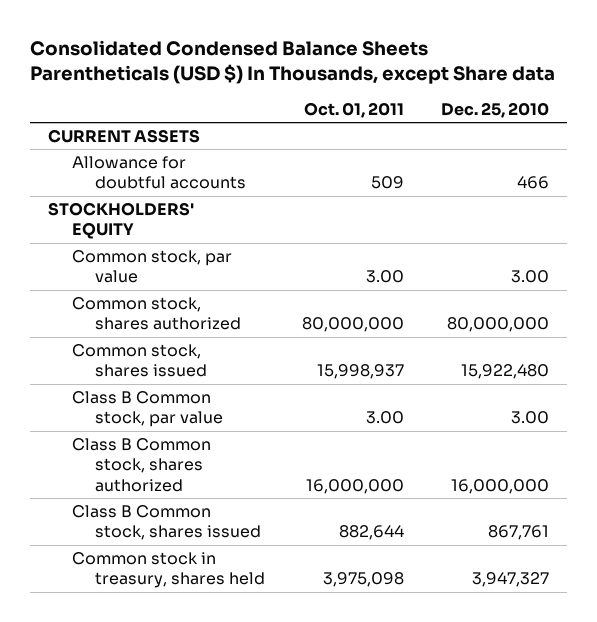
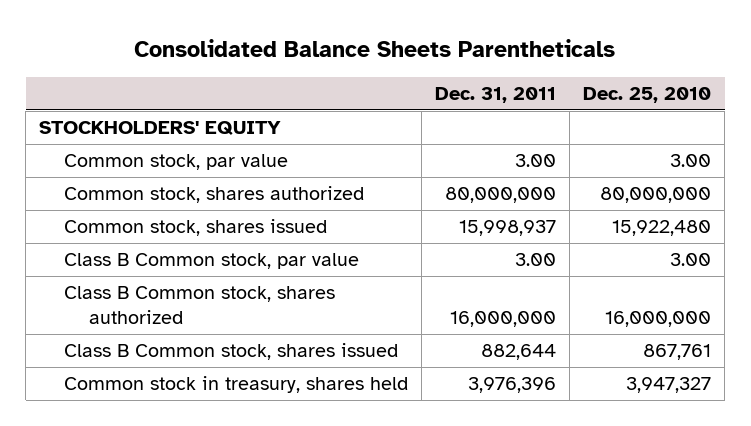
[29,39,555,84] Consolidated Condensed Balance Sheets Parentheticals (USD $) In Thousands, except Share data -> [134,38,616,57] Consolidated Balance Sheets Parentheticals
[303,101,404,118] Oct. 01, 2011 -> none
none -> [435,87,557,104] Dec. 31, 2011
[48,129,201,144] CURRENT ASSETS -> none
[71,156,246,190] Allowance for doubtful accounts -> none

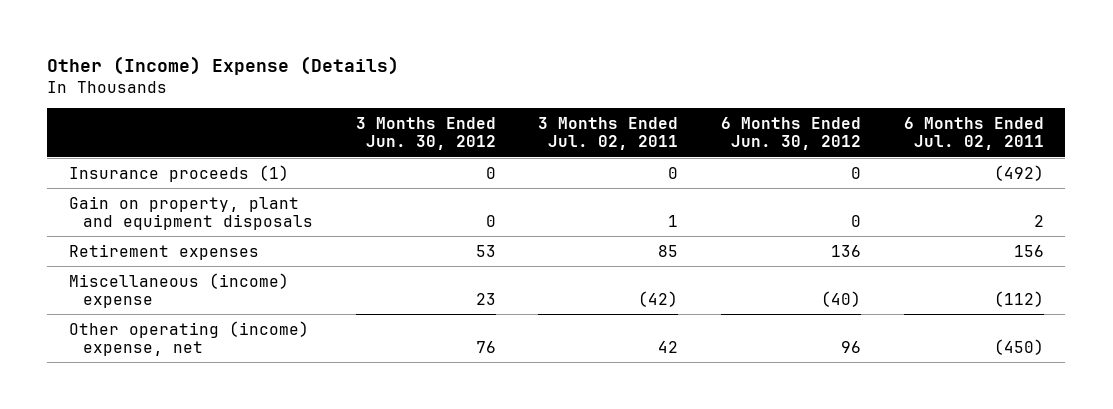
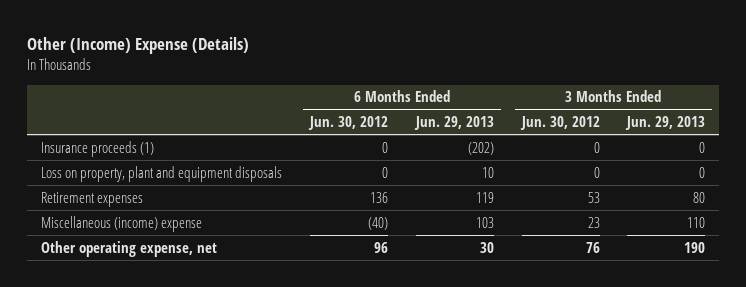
[538,117,679,151] 3 Months Ended Jul. 02, 2011 -> none
[904,117,1045,151] 6 Months Ended Jul. 02, 2011 -> none
none -> [413,116,494,131] Jun. 29, 2013
none -> [625,116,706,131] Jun. 29, 2013
[68,195,313,230] Gain on property, plant and equipment disposals -> [40,165,282,182] Loss on property, plant and equipment disposals
[68,320,309,356] Other operating (income) expense, net -> [40,240,217,257] Other operating expense, net

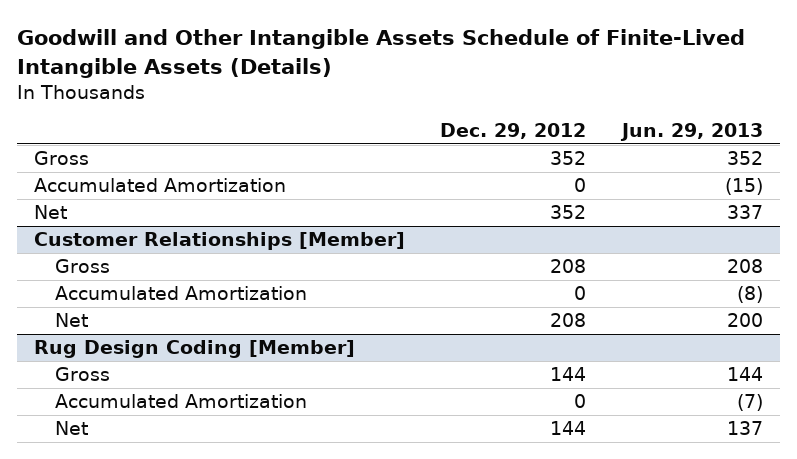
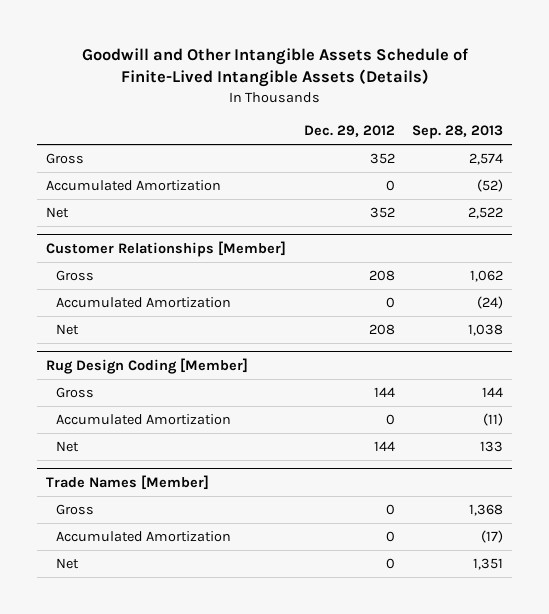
[619,123,763,142] Jun. 29, 2013 -> none
none -> [412,124,504,139] Sep. 28, 2013
none -> [46,475,210,491] Trade Names [Member]
none -> [56,504,95,516] Gross
none -> [56,531,232,543] Accumulated Amortization
none -> [56,558,80,570] Net

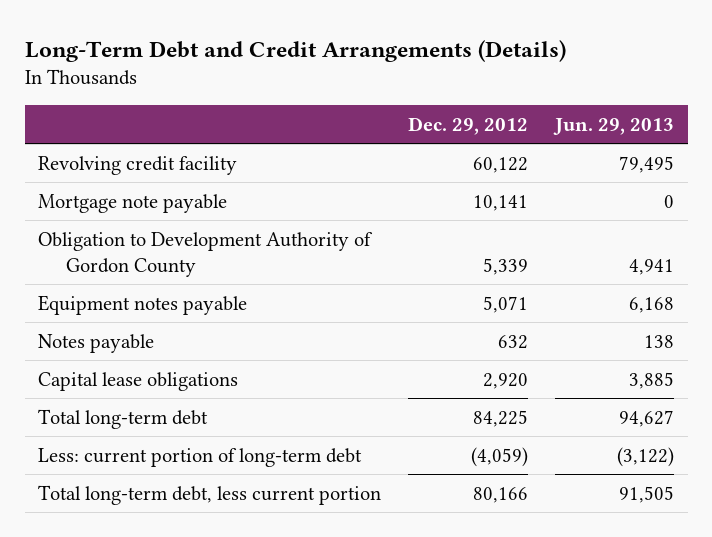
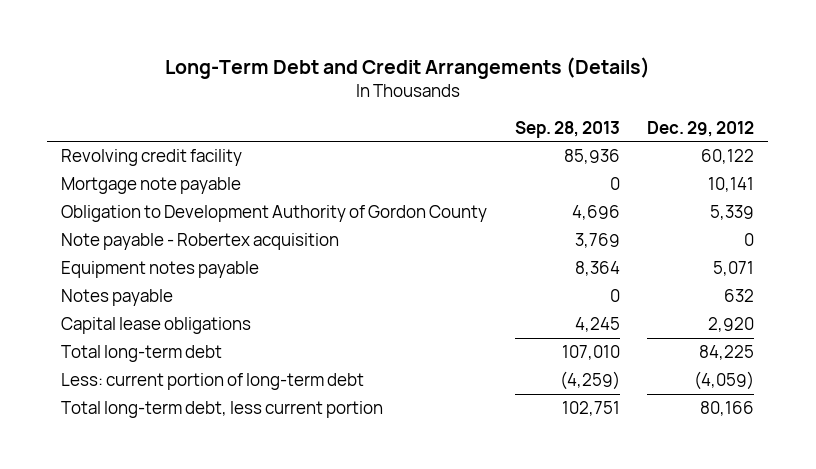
[553,117,675,135] Jun. 29, 2013 -> none
none -> [514,120,620,138] Sep. 28, 2013
none -> [61,233,340,251] Note payable - Robertex acquisition

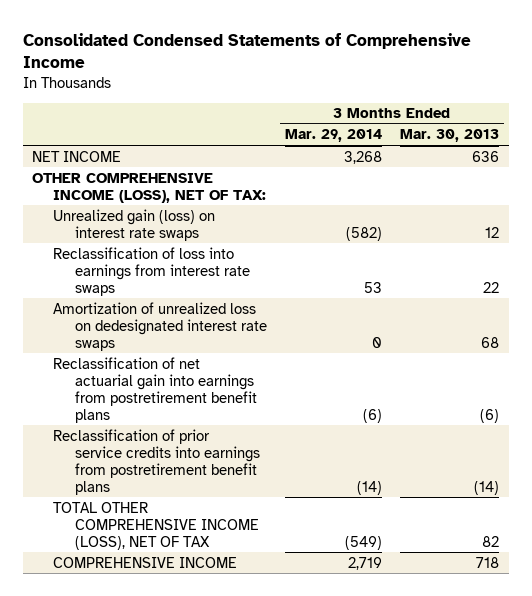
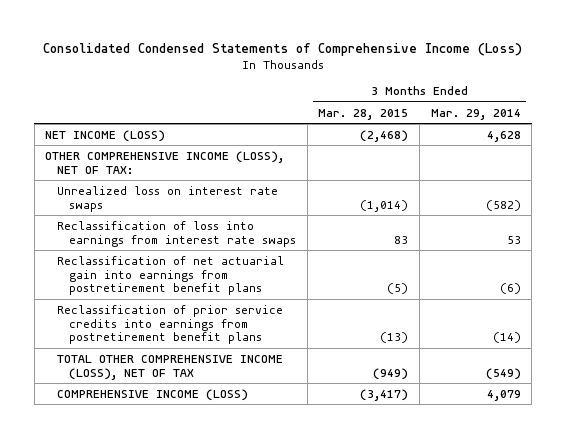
[23,32,472,69] Consolidated Condensed Statements of Comprehensive Income -> [43,42,523,56] Consolidated Condensed Statements of Comprehensive Income (Loss)
[400,129,500,143] Mar. 30, 2013 -> none
none -> [318,108,409,120] Mar. 28, 2015
[32,150,122,162] NET INCOME -> [45,129,166,142] NET INCOME (LOSS)
[343,150,382,164] 3,268 -> [486,130,521,142] 4,628
[53,208,216,241] Unrealized gain (loss) on interest rate swaps -> [57,185,279,212] Unrealized loss on interest rate swaps
[53,301,267,351] Amortization of unrealized loss on dedesignated interest rate swaps -> none
[53,556,238,568] COMPREHENSIVE INCOME -> [57,388,249,401] COMPREHENSIVE INCOME (LOSS)
[347,556,382,570] 2,719 -> [486,389,521,401] 4,079

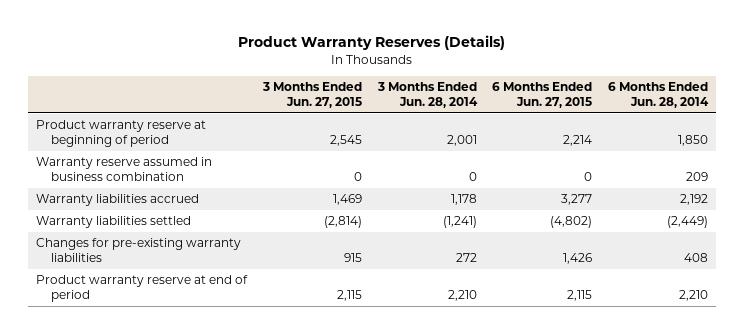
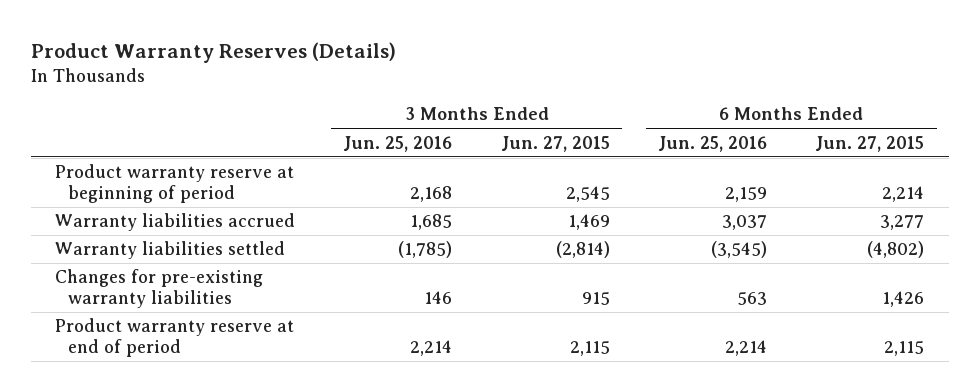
[376,81,478,108] 3 Months Ended Jun. 28, 2014 -> none
[608,81,710,108] 6 Months Ended Jun. 28, 2014 -> none
none -> [343,135,453,152] Jun. 25, 2016
none -> [658,135,768,152] Jun. 25, 2016
[36,157,213,182] Warranty reserve assumed in business combination -> none

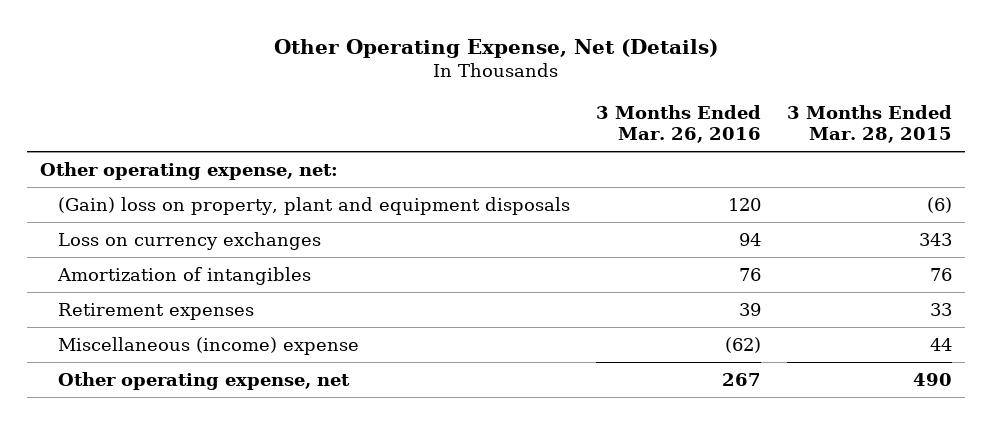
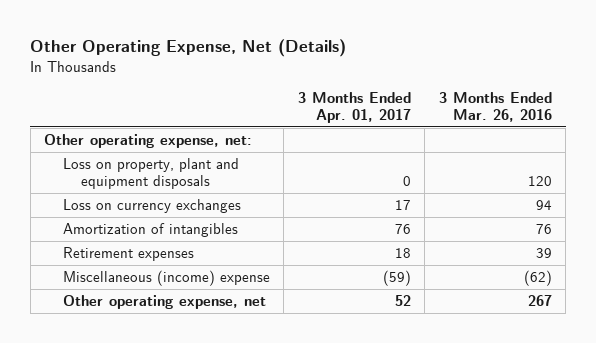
[787,104,953,144] 3 Months Ended Mar. 28, 2015 -> none
none -> [297,91,411,123] 3 Months Ended Apr. 01, 2017
[57,196,570,215] (Gain) loss on property, plant and equipment disposals -> [62,157,239,189] Loss on property, plant and equipment disposals

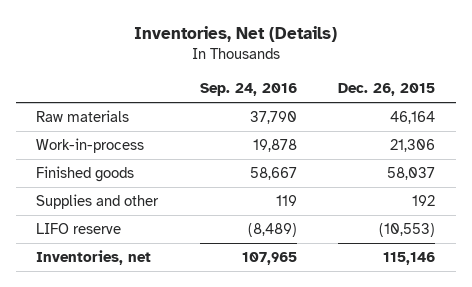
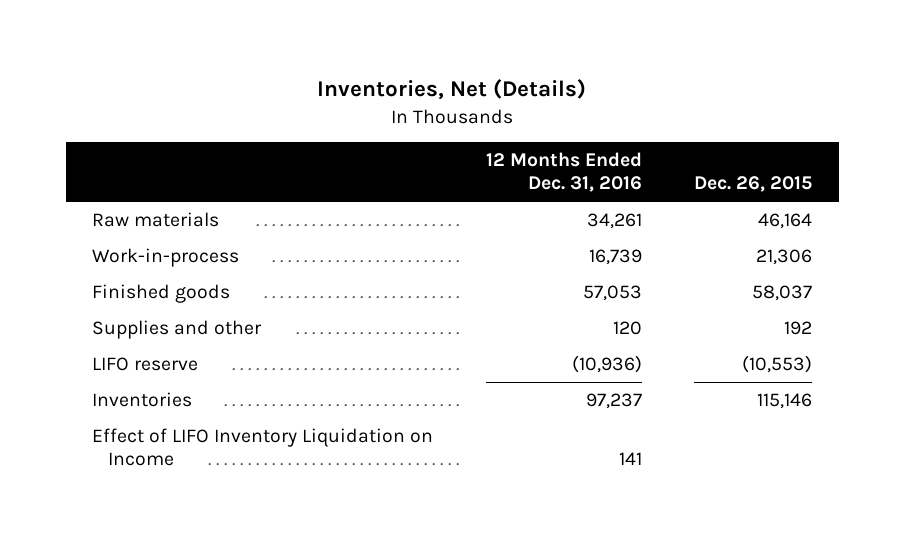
[199,83,297,97] Sep. 24, 2016 -> none
none -> [485,152,642,193] 12 Months Ended Dec. 31, 2016
[36,250,152,266] Inventories, net -> [92,392,193,408] Inventories
none -> [92,428,434,467] Effect of LIFO Inventory Liquidation on Income

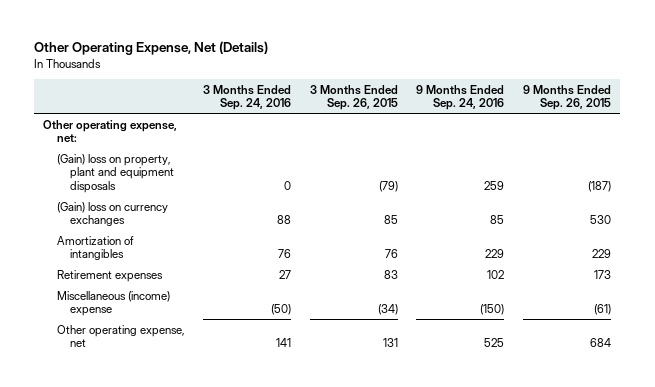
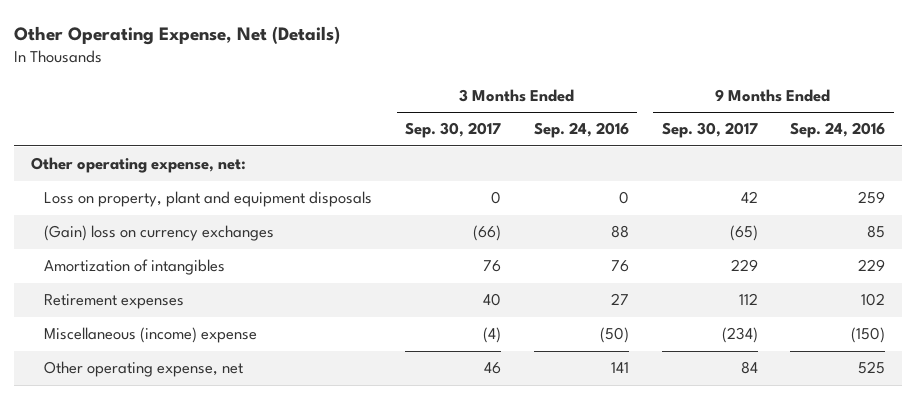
[309,84,398,111] 3 Months Ended Sep. 26, 2015 -> none
[523,84,612,111] 9 Months Ended Sep. 26, 2015 -> none
none -> [405,122,502,139] Sep. 30, 2017
none -> [661,122,758,139] Sep. 30, 2017
[56,153,174,193] (Gain) loss on property, plant and equipment disposals -> [44,191,373,208] Loss on property, plant and equipment disposals

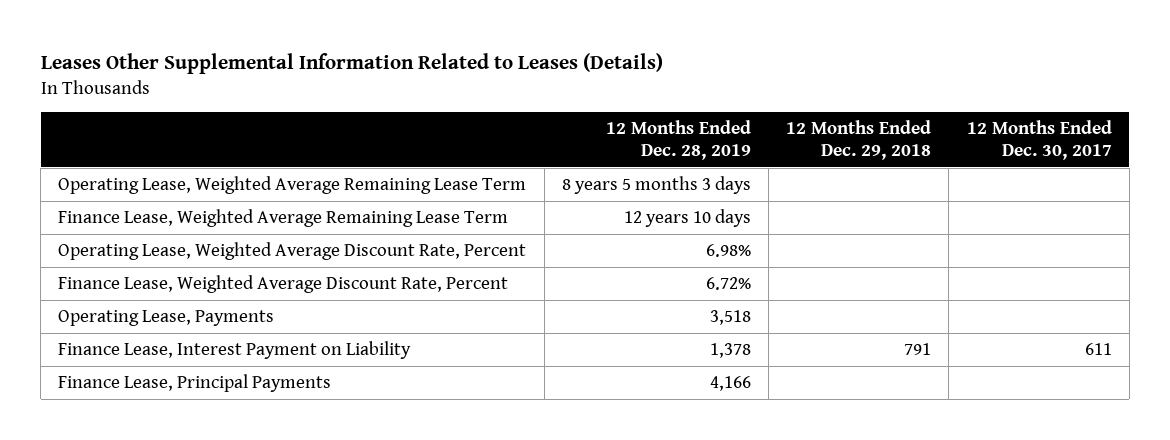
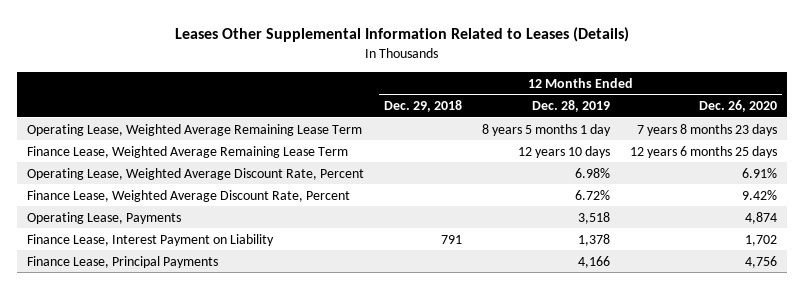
[966,120,1112,161] 12 Months Ended Dec. 30, 2017 -> none
none -> [698,100,777,113] Dec. 26, 2020
[561,176,751,195] 8 years 5 months 3 days -> [482,123,612,136] 8 years 5 months 1 day

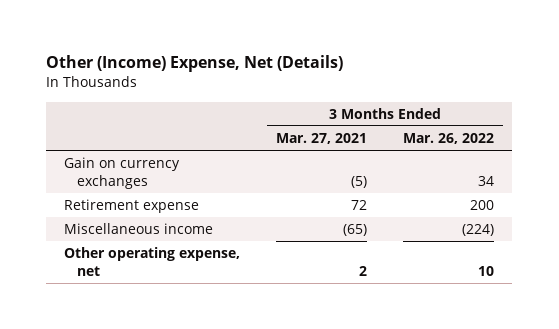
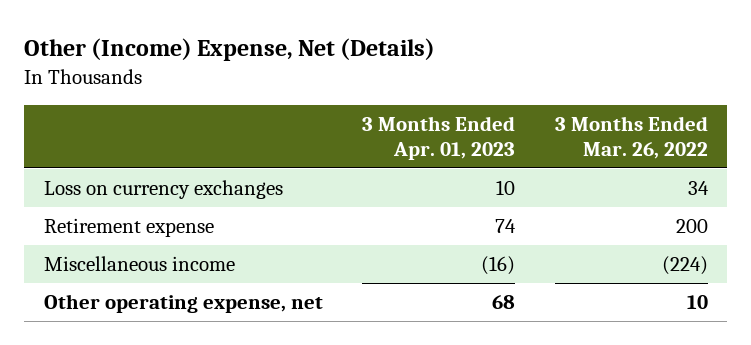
[276,133,368,145] Mar. 27, 2021 -> none
none -> [362,116,516,160] 3 Months Ended Apr. 01, 2023
[64,157,181,190] Gain on currency exchanges -> [43,179,283,199] Loss on currency exchanges

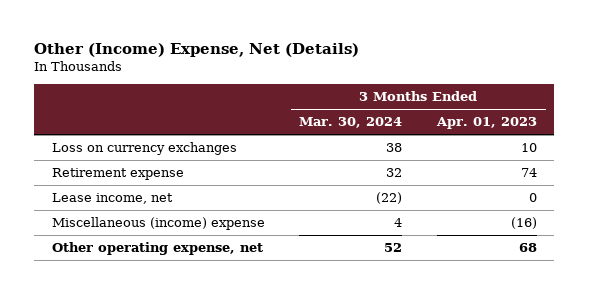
[554,116,708,159] 3 Months Ended Mar. 26, 2022 -> none
none -> [299,117,403,129] Mar. 30, 2024
none -> [51,193,173,205] Lease income, net
[43,255,235,271] Miscellaneous income -> [51,217,265,231] Miscellaneous (income) expense

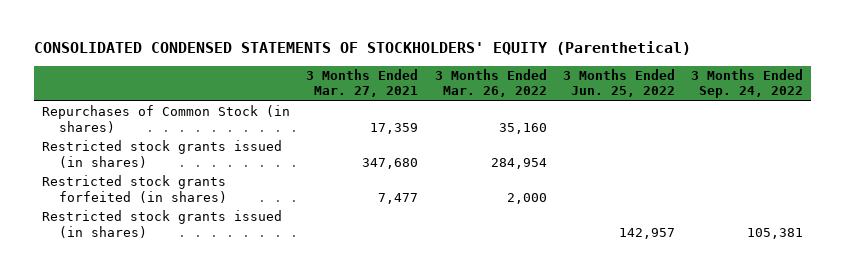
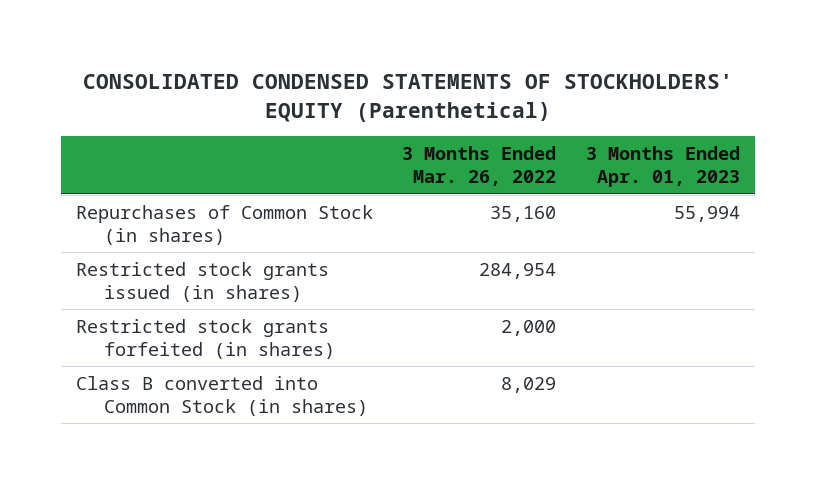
[306,69,419,98] 3 Months Ended Mar. 27, 2021 -> none
[562,69,675,98] 3 Months Ended Jun. 25, 2022 -> none
[691,69,804,99] 3 Months Ended Sep. 24, 2022 -> none
none -> [585,146,740,187] 3 Months Ended Apr. 01, 2023
[41,210,282,238] Restricted stock grants issued (in shares) -> none
none -> [75,375,368,416] Class B converted into Common Stock (in shares)

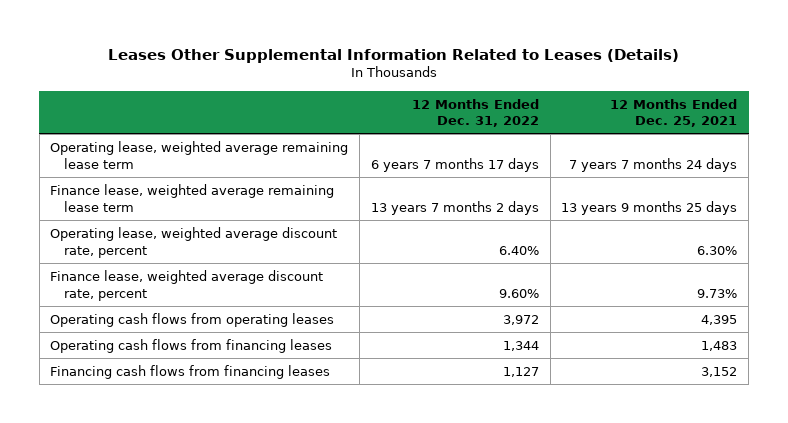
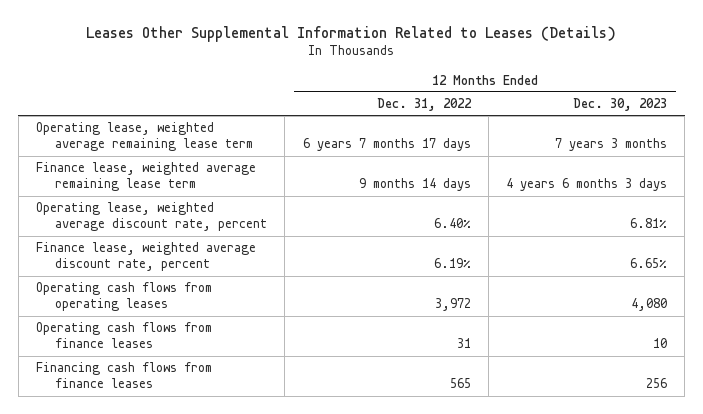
[610,98,738,128] 12 Months Ended Dec. 25, 2021 -> none
none -> [572,98,667,112] Dec. 30, 2023
[370,200,539,215] 13 years 7 months 2 days -> [358,178,471,192] 9 months 14 days
[498,288,539,298] 9.60% -> [433,258,471,269] 6.19%
[50,338,333,353] Operating cash flows from financing leases -> [35,322,212,349] Operating cash flows from finance leases
[502,340,539,351] 1,344 -> [456,338,471,349] 31
[50,364,331,379] Financing cash flows from financing leases -> [35,362,212,389] Financing cash flows from finance leases
[502,366,539,377] 1,127 -> [449,378,471,389] 565

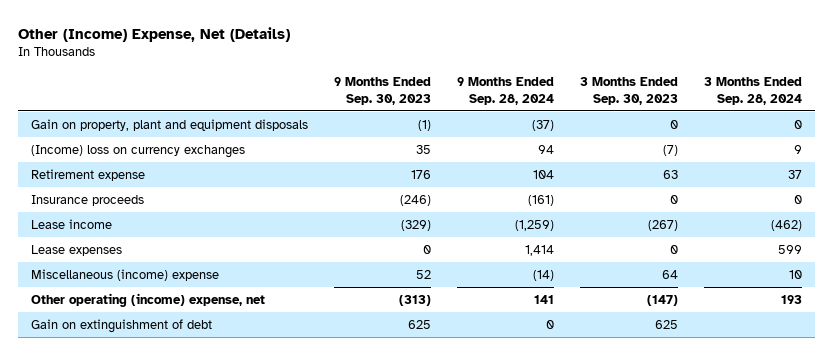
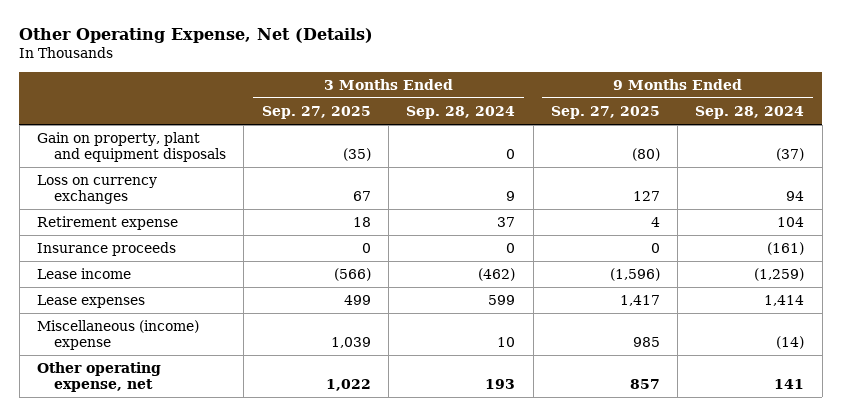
[18,26,291,42] Other (Income) Expense, Net (Details) -> [19,28,374,44] Other Operating Expense, Net (Details)
[334,77,432,105] 9 Months Ended Sep. 30, 2023 -> none
[579,77,678,105] 3 Months Ended Sep. 30, 2023 -> none
none -> [261,105,371,119] Sep. 27, 2025
none -> [550,105,660,119] Sep. 27, 2025
[31,144,246,158] (Income) loss on currency exchanges -> [37,175,158,204] Loss on currency exchanges
[31,318,213,333] Gain on extinguishment of debt -> none
[31,292,266,307] Other operating (income) expense, net -> [37,362,162,392] Other operating expense, net

